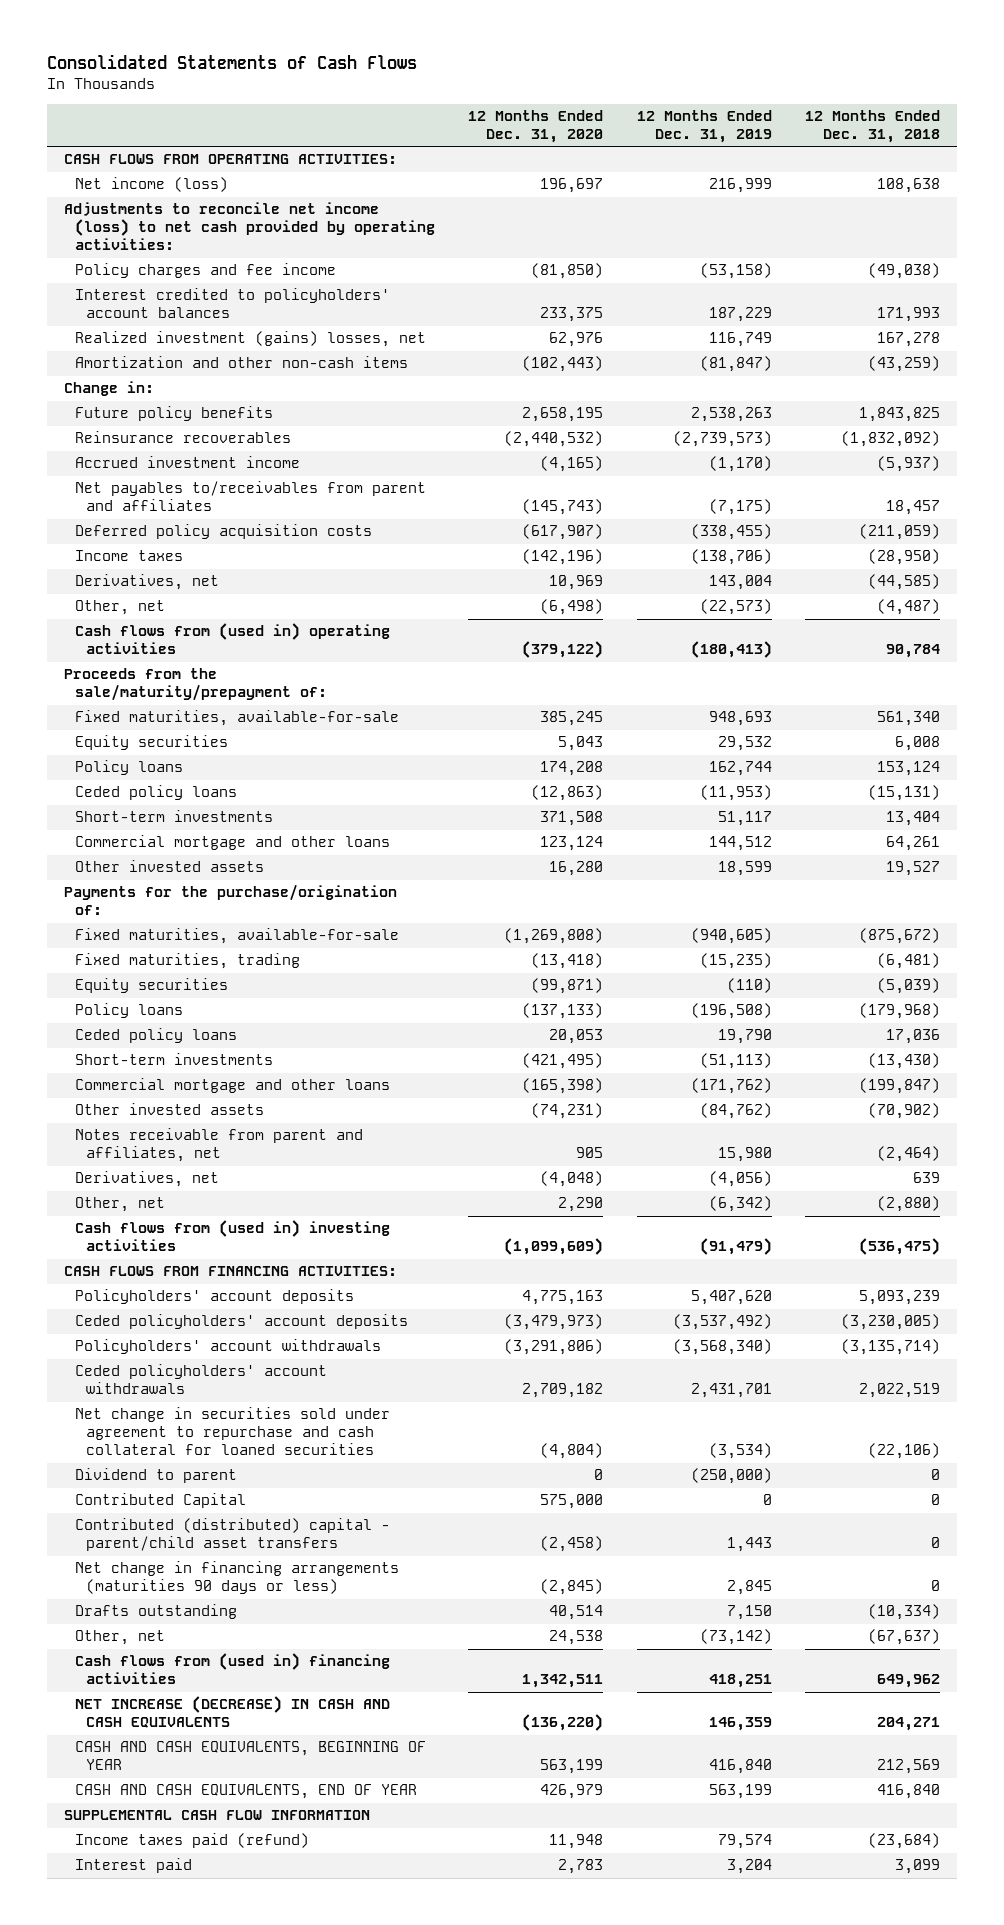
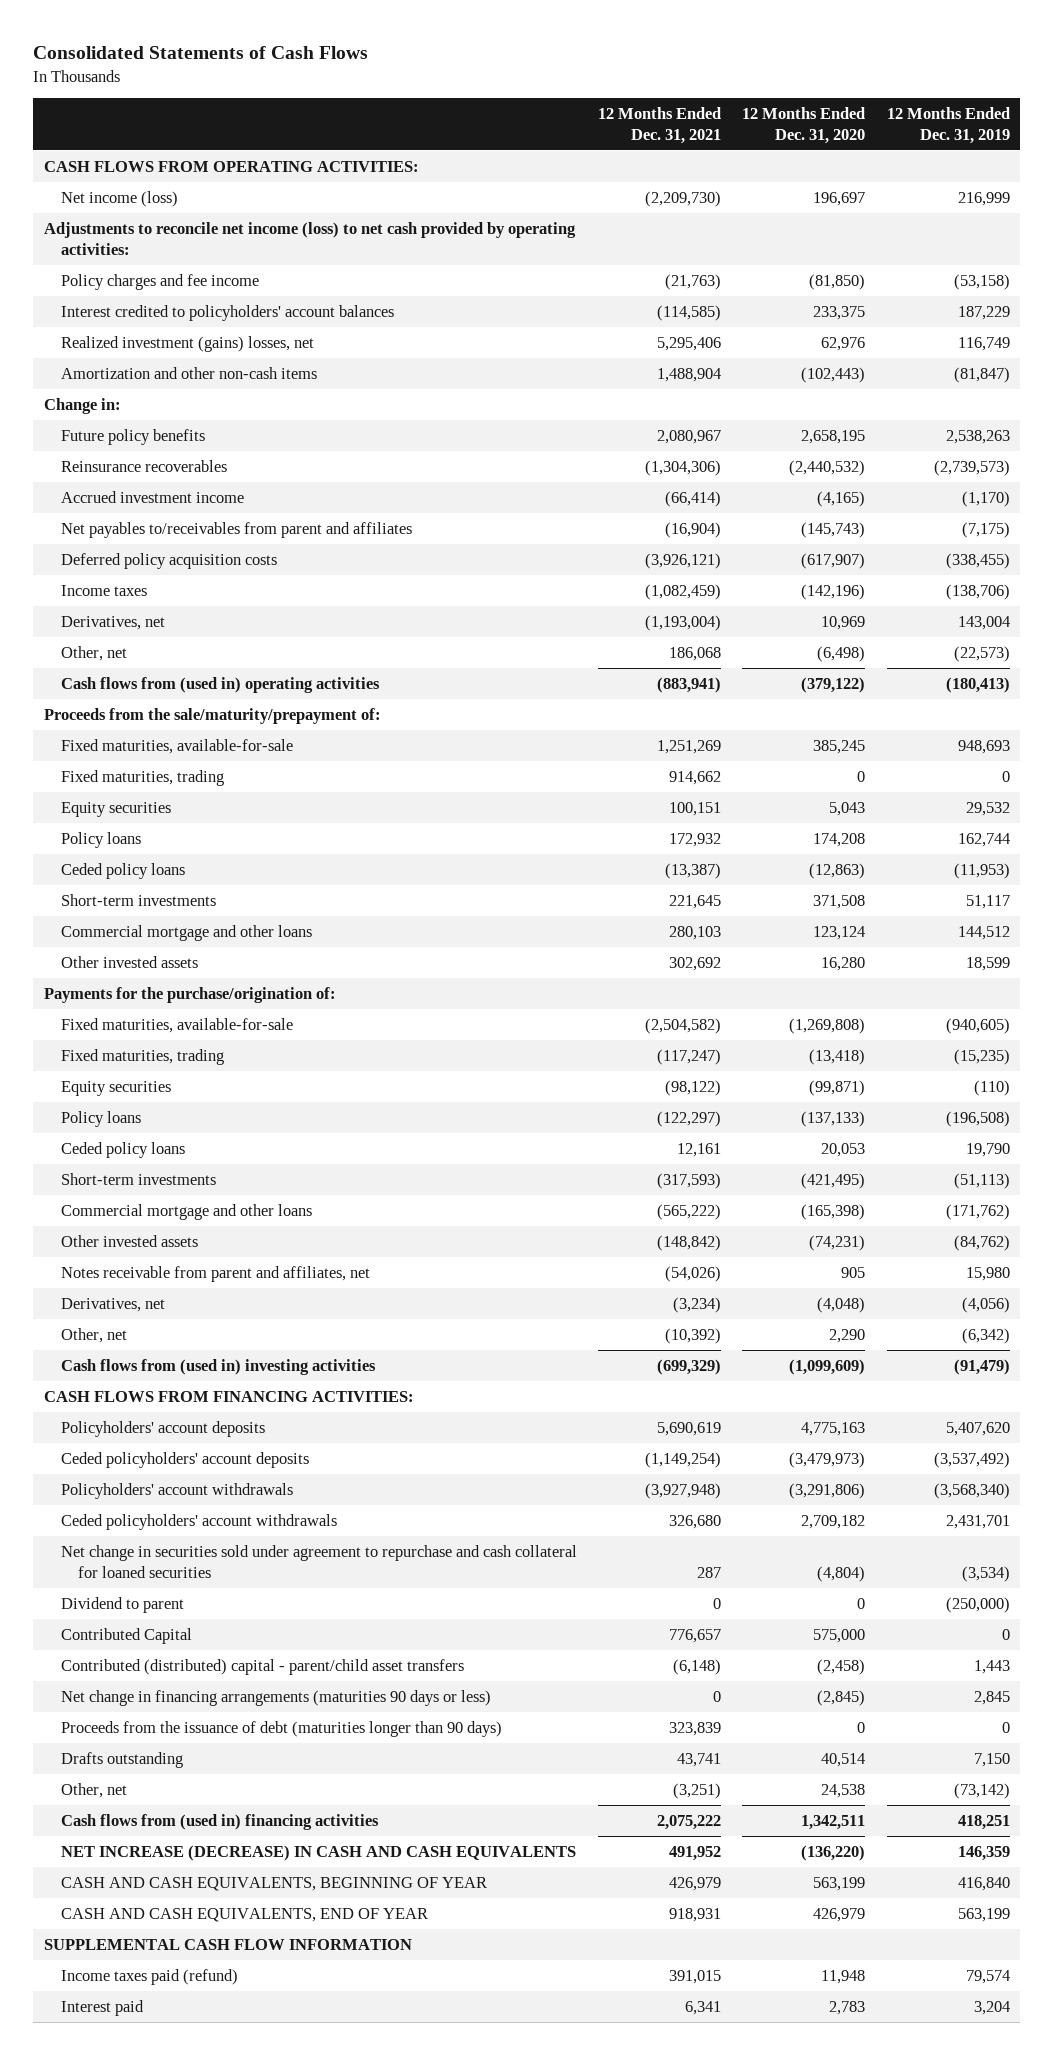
[805,109,941,143] 12 Months Ended Dec. 31, 2018 -> none
none -> [598,107,722,144] 12 Months Ended Dec. 31, 2021
none -> [60,769,224,786] Fixed maturities, trading
none -> [60,1720,502,1737] Proceeds from the issuance of debt (maturities longer than 90 days)

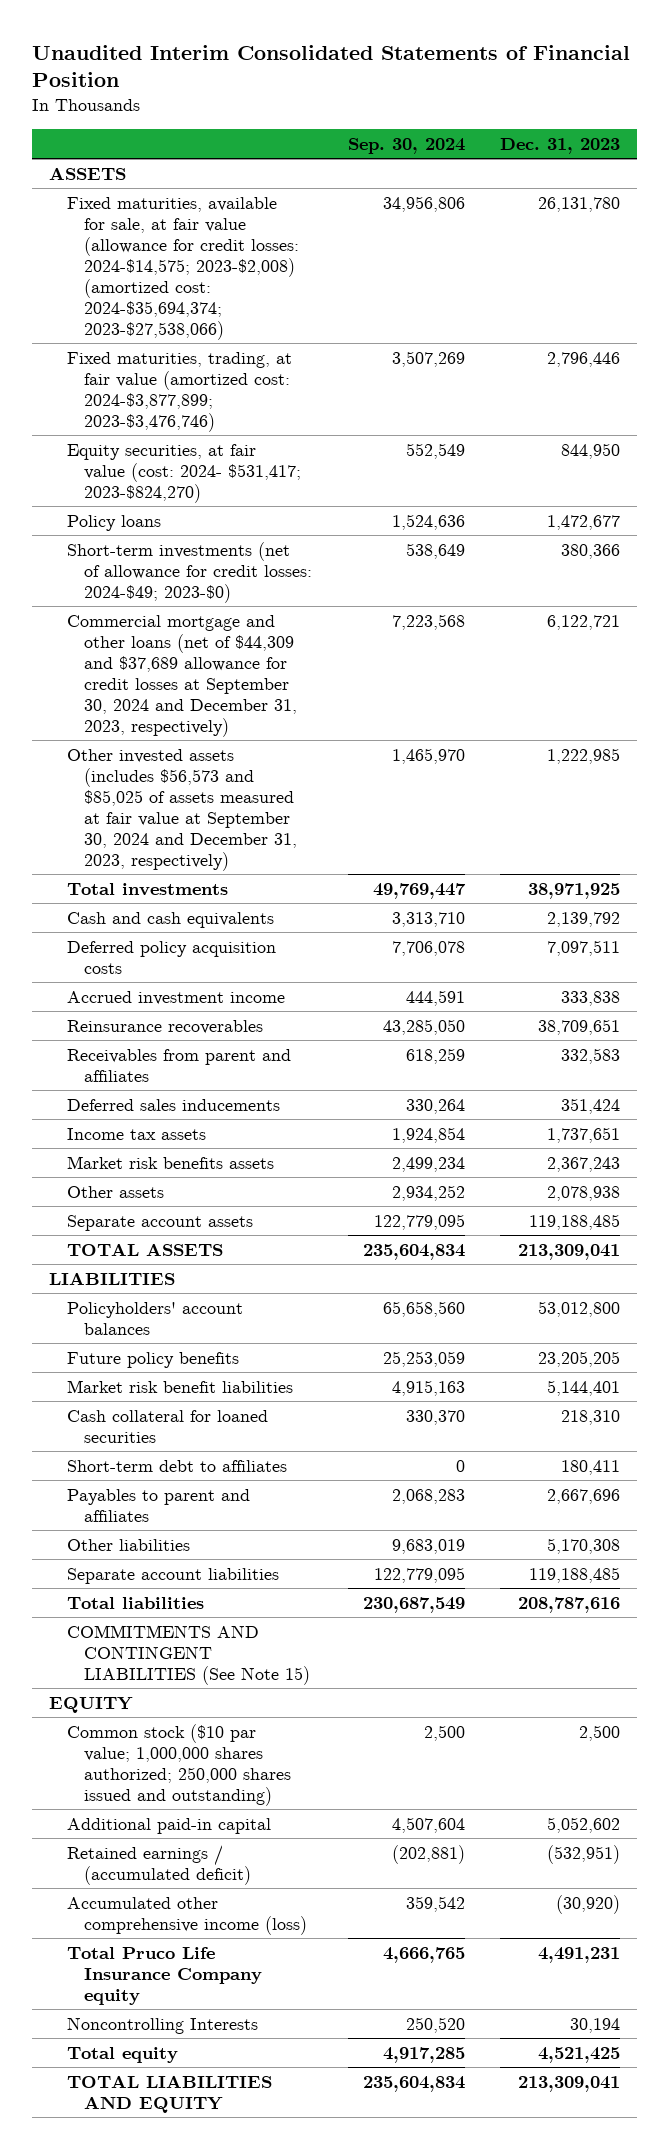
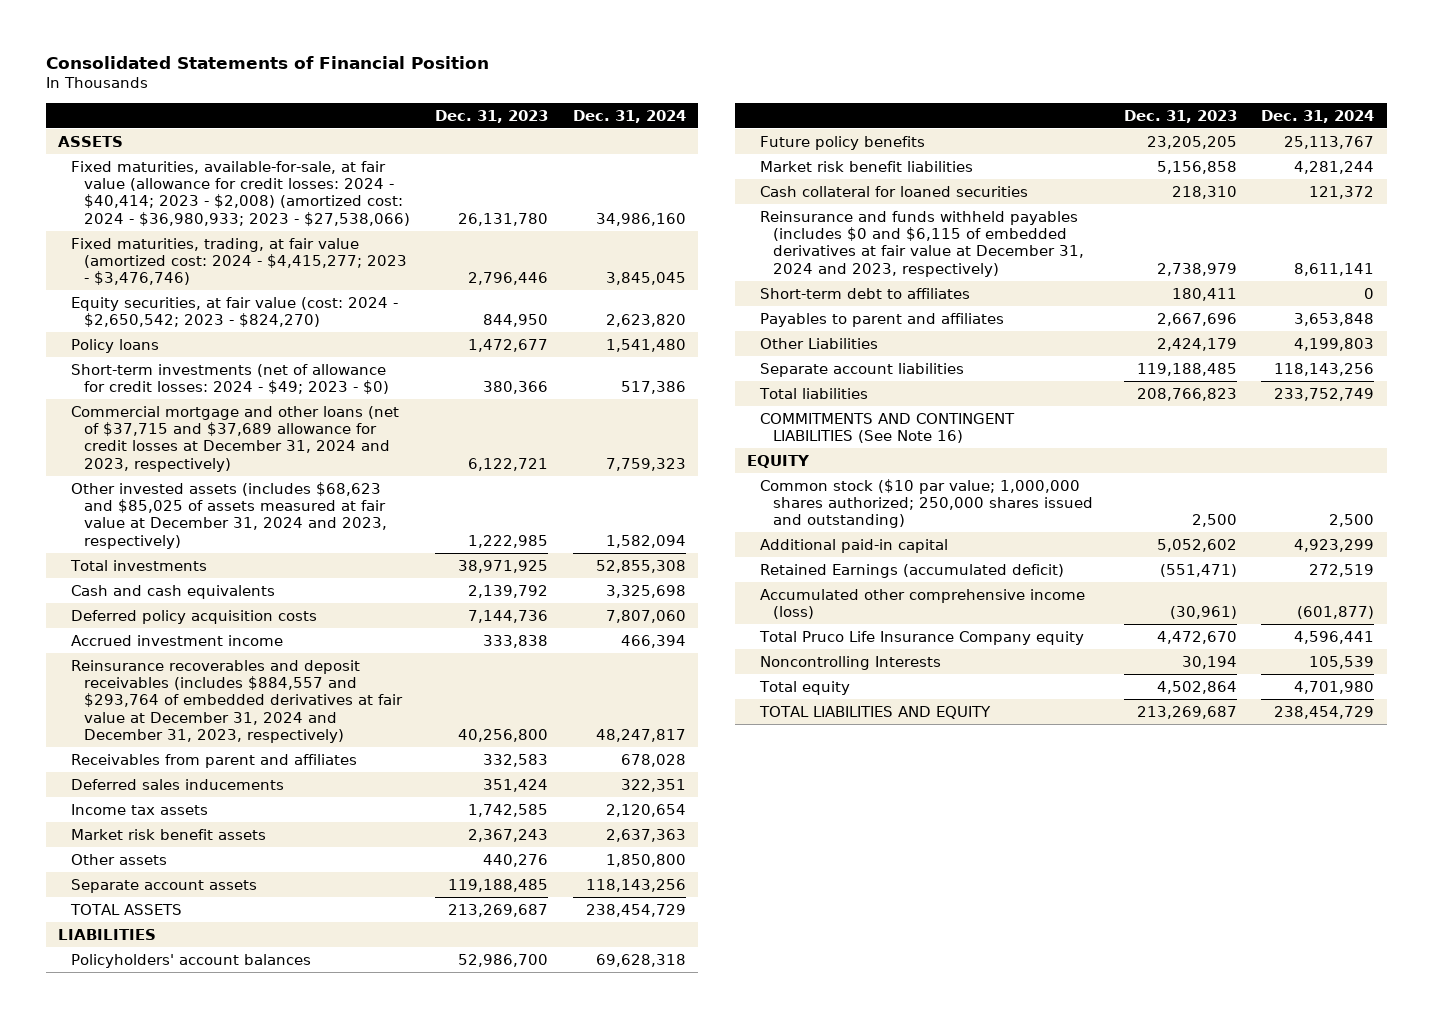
[31,44,630,88] Unaudited Interim Consolidated Statements of Financial Position -> [45,55,489,69] Consolidated Statements of Financial Position
[347,137,465,154] Sep. 30, 2024 -> none
none -> [572,109,686,123] Dec. 31, 2024
[66,196,300,340] Fixed maturities, available for sale, at fair value (allowance for credit losses: 2024-$14,575; 2023-$2,008) (amortized cost: 2024-$35,694,374; 2023-$27,538,066) -> [71,160,410,226] Fixed maturities, available-for-sale, at fair value (allowance for credit losses: 2024 - $40,414; 2023 - $2,008) (amortized cost: 2024 - $36,980,933; 2023 - $27,538,066)
[66,351,292,432] Fixed maturities, trading, at fair value (amortized cost: 2024-$3,877,899; 2023-$3,476,746) -> [71,237,407,286] Fixed maturities, trading, at fair value (amortized cost: 2024 - $4,415,277; 2023 - $3,476,746)
[66,443,302,503] Equity securities, at fair value (cost: 2024- $531,417; 2023-$824,270) -> [71,296,399,328] Equity securities, at fair value (cost: 2024 - $2,650,542; 2023 - $824,270)
[66,541,313,603] Short-term investments (net of allowance for credit losses: 2024-$49; 2023-$0) -> [71,363,389,395] Short-term investments (net of allowance for credit losses: 2024 - $49; 2023 - $0)
[66,614,298,737] Commercial mortgage and other loans (net of $44,309 and $37,689 allowance for credit losses at September 30, 2024 and December 31, 2023, respectively) -> [71,405,400,472] Commercial mortgage and other loans (net of $37,715 and $37,689 allowance for credit losses at December 31, 2024 and 2023, respectively)
[66,748,298,871] Other invested assets (includes $56,573 and $85,025 of assets measured at fair value at September 30, 2024 and December 31, 2023, respectively) -> [71,481,387,549] Other invested assets (includes $68,623 and $85,025 of assets measured at fair value at December 31, 2024 and 2023, respectively)
[546,939,620,956] 7,097,511 -> [467,609,548,623] 7,144,736
[66,1019,263,1034] Reinsurance recoverables -> none
none -> [71,659,403,744] Reinsurance recoverables and deposit receivables (includes $884,557 and $293,764 of embedded derivatives at fair value at December 31, 2024 and December 31, 2023, respectively)
[546,1126,620,1143] 1,737,651 -> [467,803,548,817] 1,742,585
[66,1155,274,1169] Market risk benefits assets -> [71,828,267,840] Market risk benefit assets
[546,1185,620,1201] 2,078,938 -> [482,853,548,867] 440,276
[517,1243,620,1260] 213,309,041 -> [447,903,548,917] 213,269,687
[537,1300,620,1317] 53,012,800 -> [457,953,548,967] 52,986,700
[546,1379,620,1396] 5,144,401 -> [1156,160,1237,174] 5,156,858
none -> [759,210,1084,277] Reinsurance and funds withheld payables (includes $0 and $6,115 of embedded derivatives at fair value at December 31, 2024 and 2023, respectively)
[66,1538,190,1551] Other liabilities -> [759,337,878,349] Other Liabilities
[546,1537,620,1554] 5,170,308 -> [1156,337,1237,351] 2,424,179
[517,1596,620,1613] 208,787,616 -> [1136,387,1237,401] 208,766,823
[66,1624,311,1685] COMMITMENTS AND CONTINGENT LIABILITIES (See Note 15) -> [759,412,1015,444] COMMITMENTS AND CONTINGENT LIABILITIES (See Note 16)
[66,1844,252,1885] Retained earnings / (accumulated deficit) -> [759,563,1064,578] Retained Earnings (accumulated deficit)
[546,1844,620,1864] (532,951) -> [1159,563,1237,577] (551,471)
[555,1894,620,1914] (30,920) -> [1169,606,1237,620] (30,961)
[537,1946,620,1963] 4,491,231 -> [1156,630,1237,644] 4,472,670
[537,2046,620,2063] 4,521,425 -> [1156,680,1237,694] 4,502,864
[517,2075,620,2092] 213,309,041 -> [1136,705,1237,719] 213,269,687

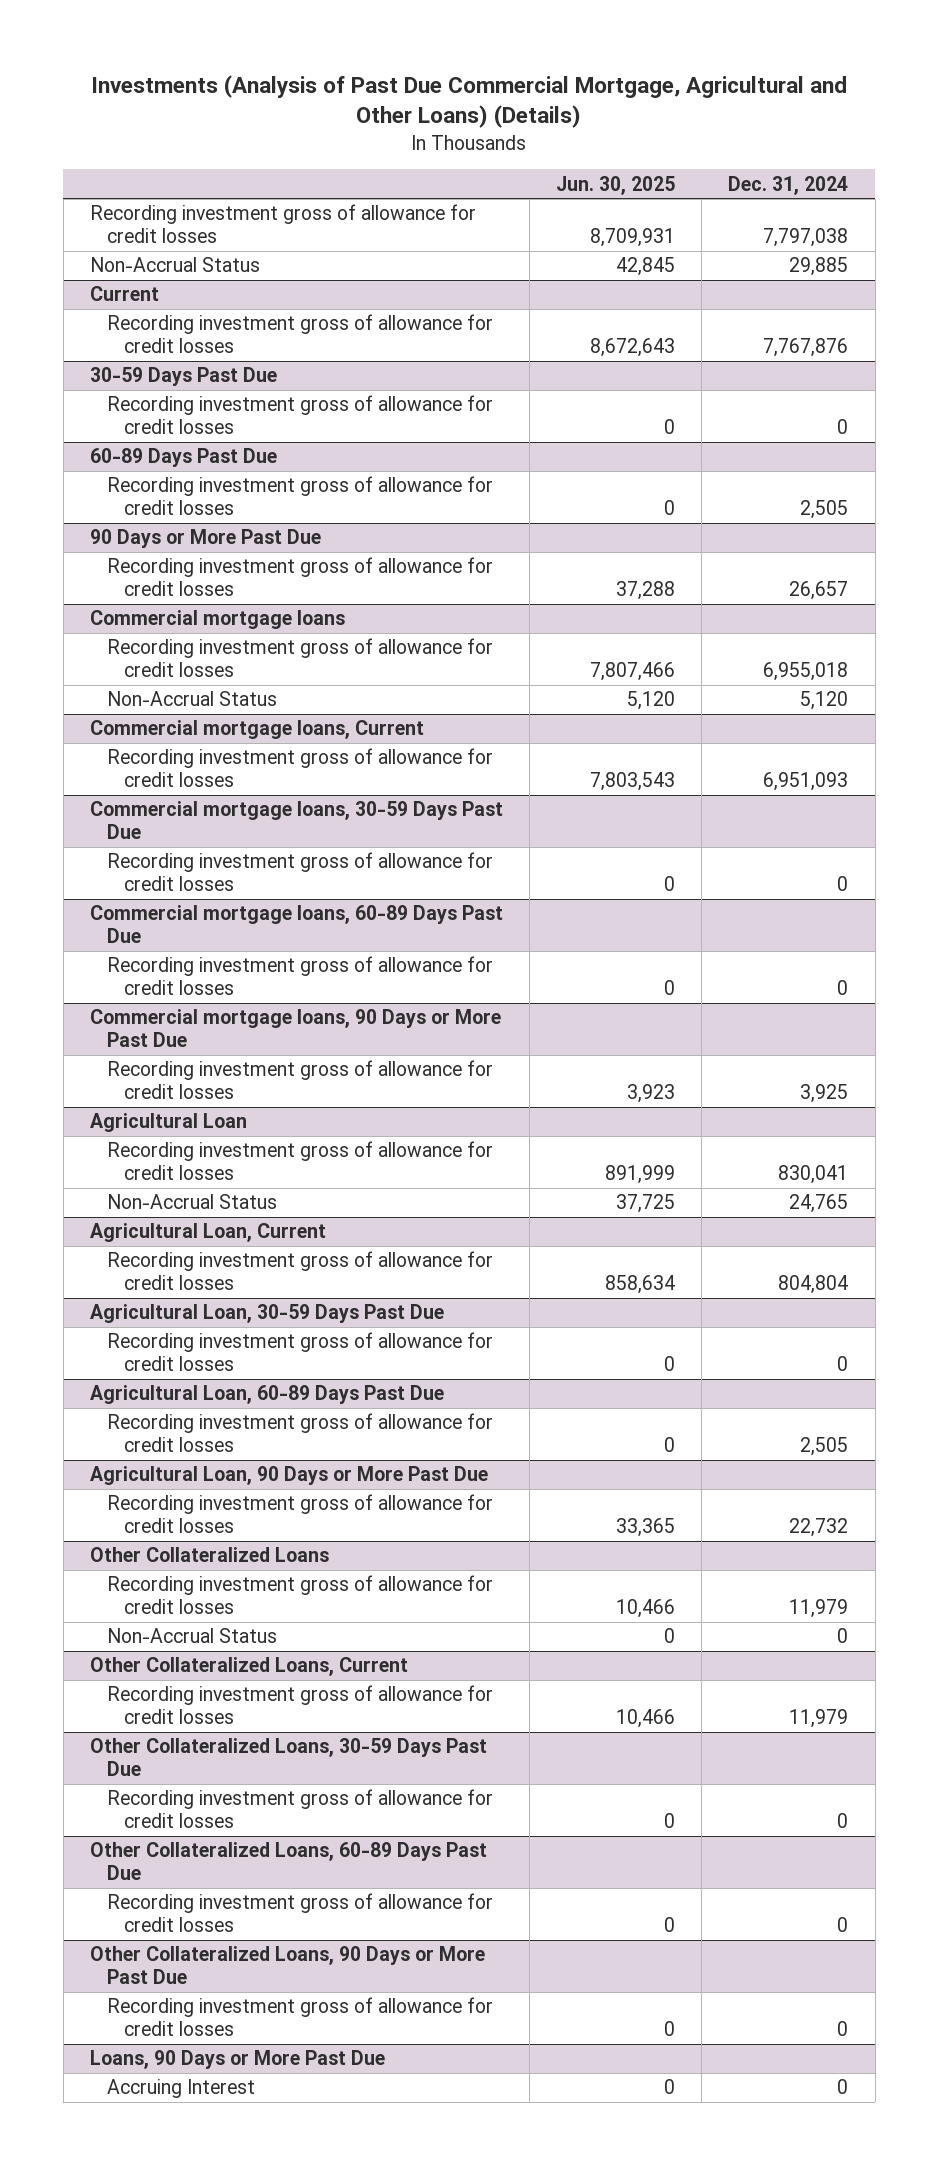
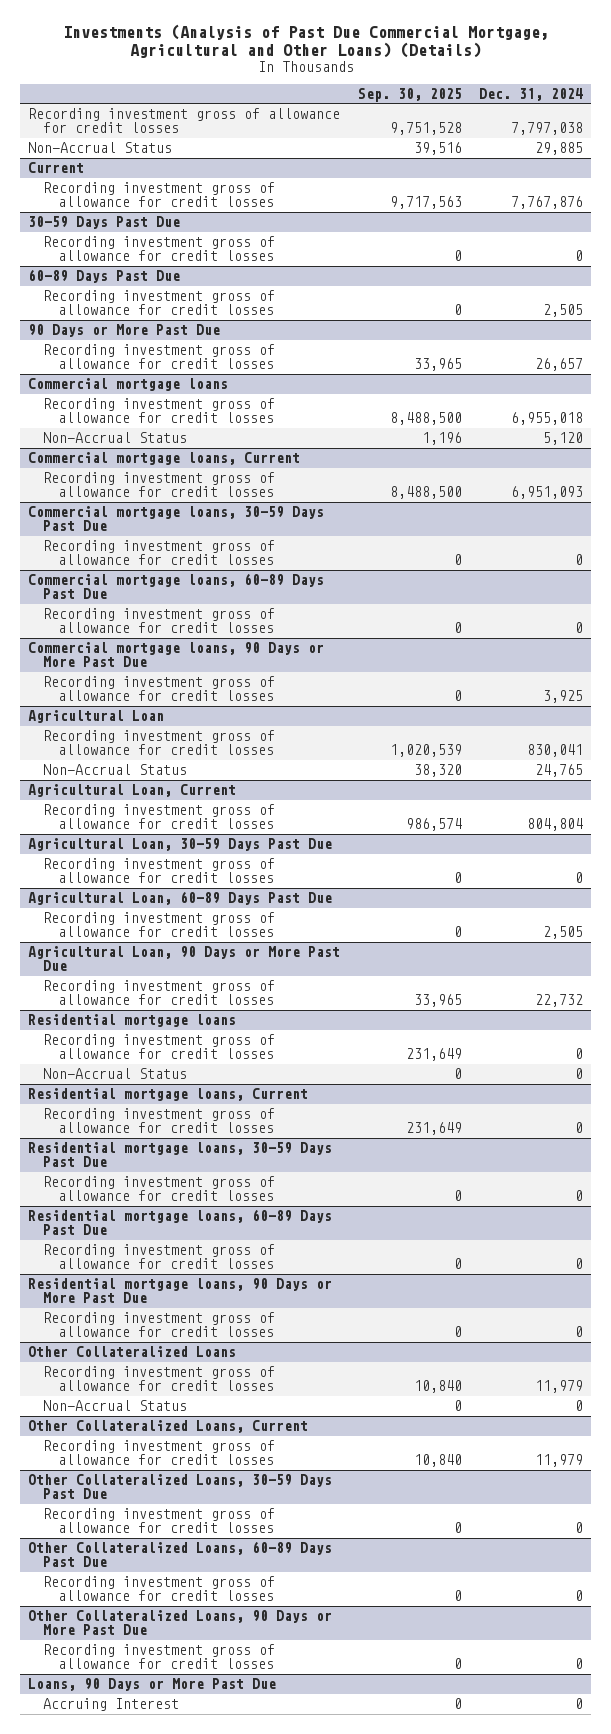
[556,175,676,195] Jun. 30, 2025 -> none
none -> [357,87,462,102] Sep. 30, 2025
none -> [28,1014,237,1028] Residential mortgage loans
none -> [43,1034,276,1060] Recording investment gross of allowance for credit losses
none -> [43,1068,188,1080] Non-Accrual Status
none -> [28,1088,309,1102] Residential mortgage loans, Current
none -> [43,1108,276,1134] Recording investment gross of allowance for credit losses
none -> [28,1142,333,1168] Residential mortgage loans, 30-59 Days Past Due
none -> [43,1176,276,1202] Recording investment gross of allowance for credit losses
none -> [28,1209,333,1236] Residential mortgage loans, 60-89 Days Past Due
none -> [43,1244,276,1270] Recording investment gross of allowance for credit losses
none -> [28,1278,333,1304] Residential mortgage loans, 90 Days or More Past Due
none -> [43,1312,276,1338] Recording investment gross of allowance for credit losses

